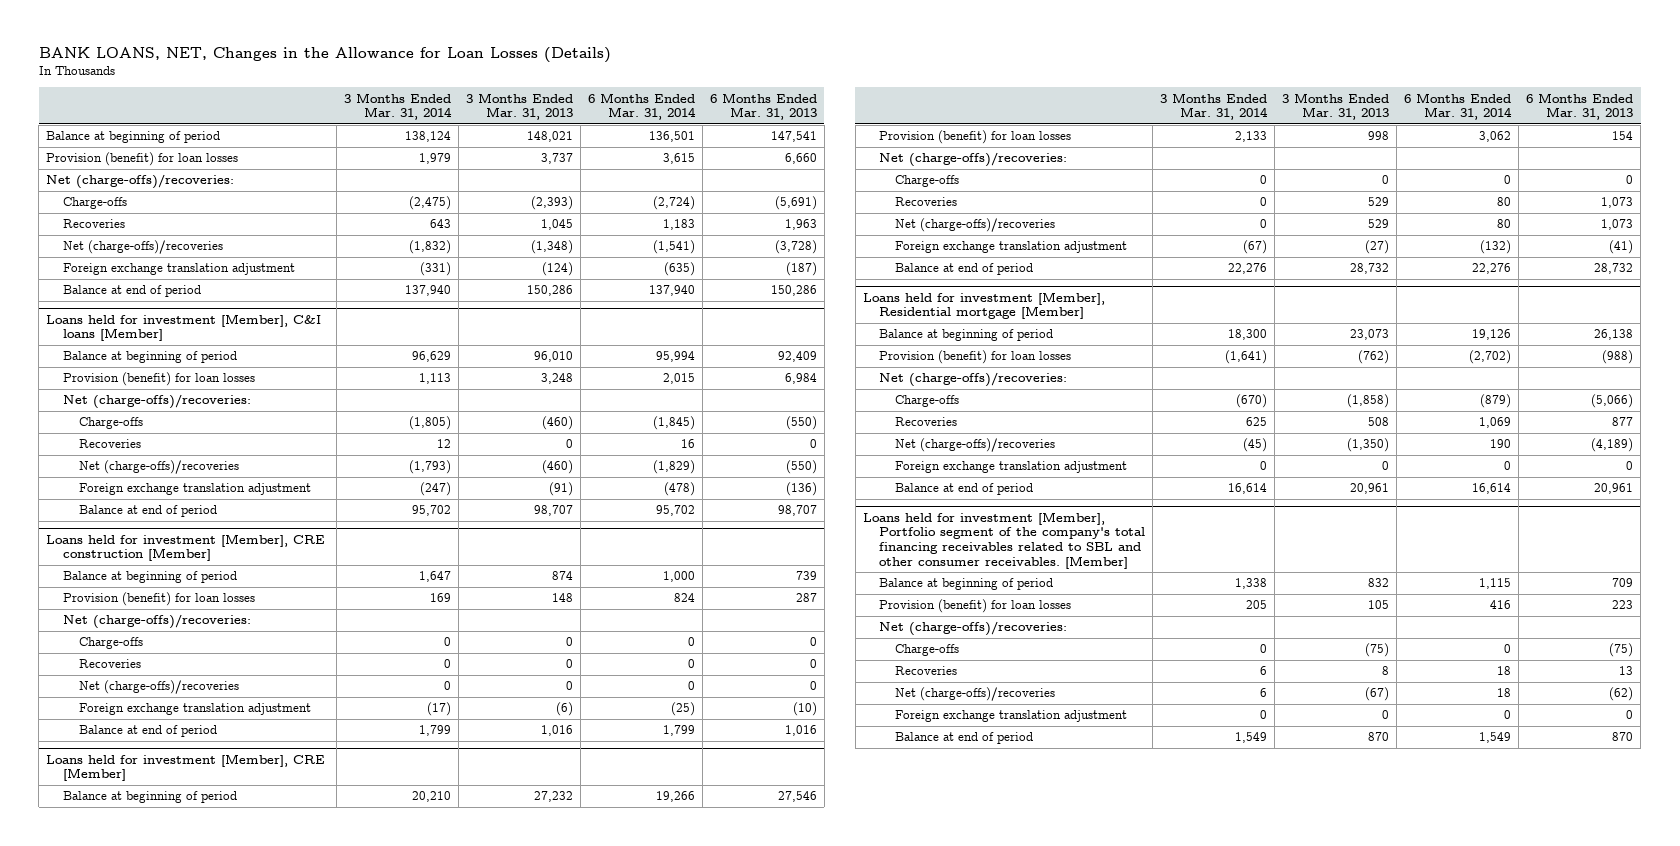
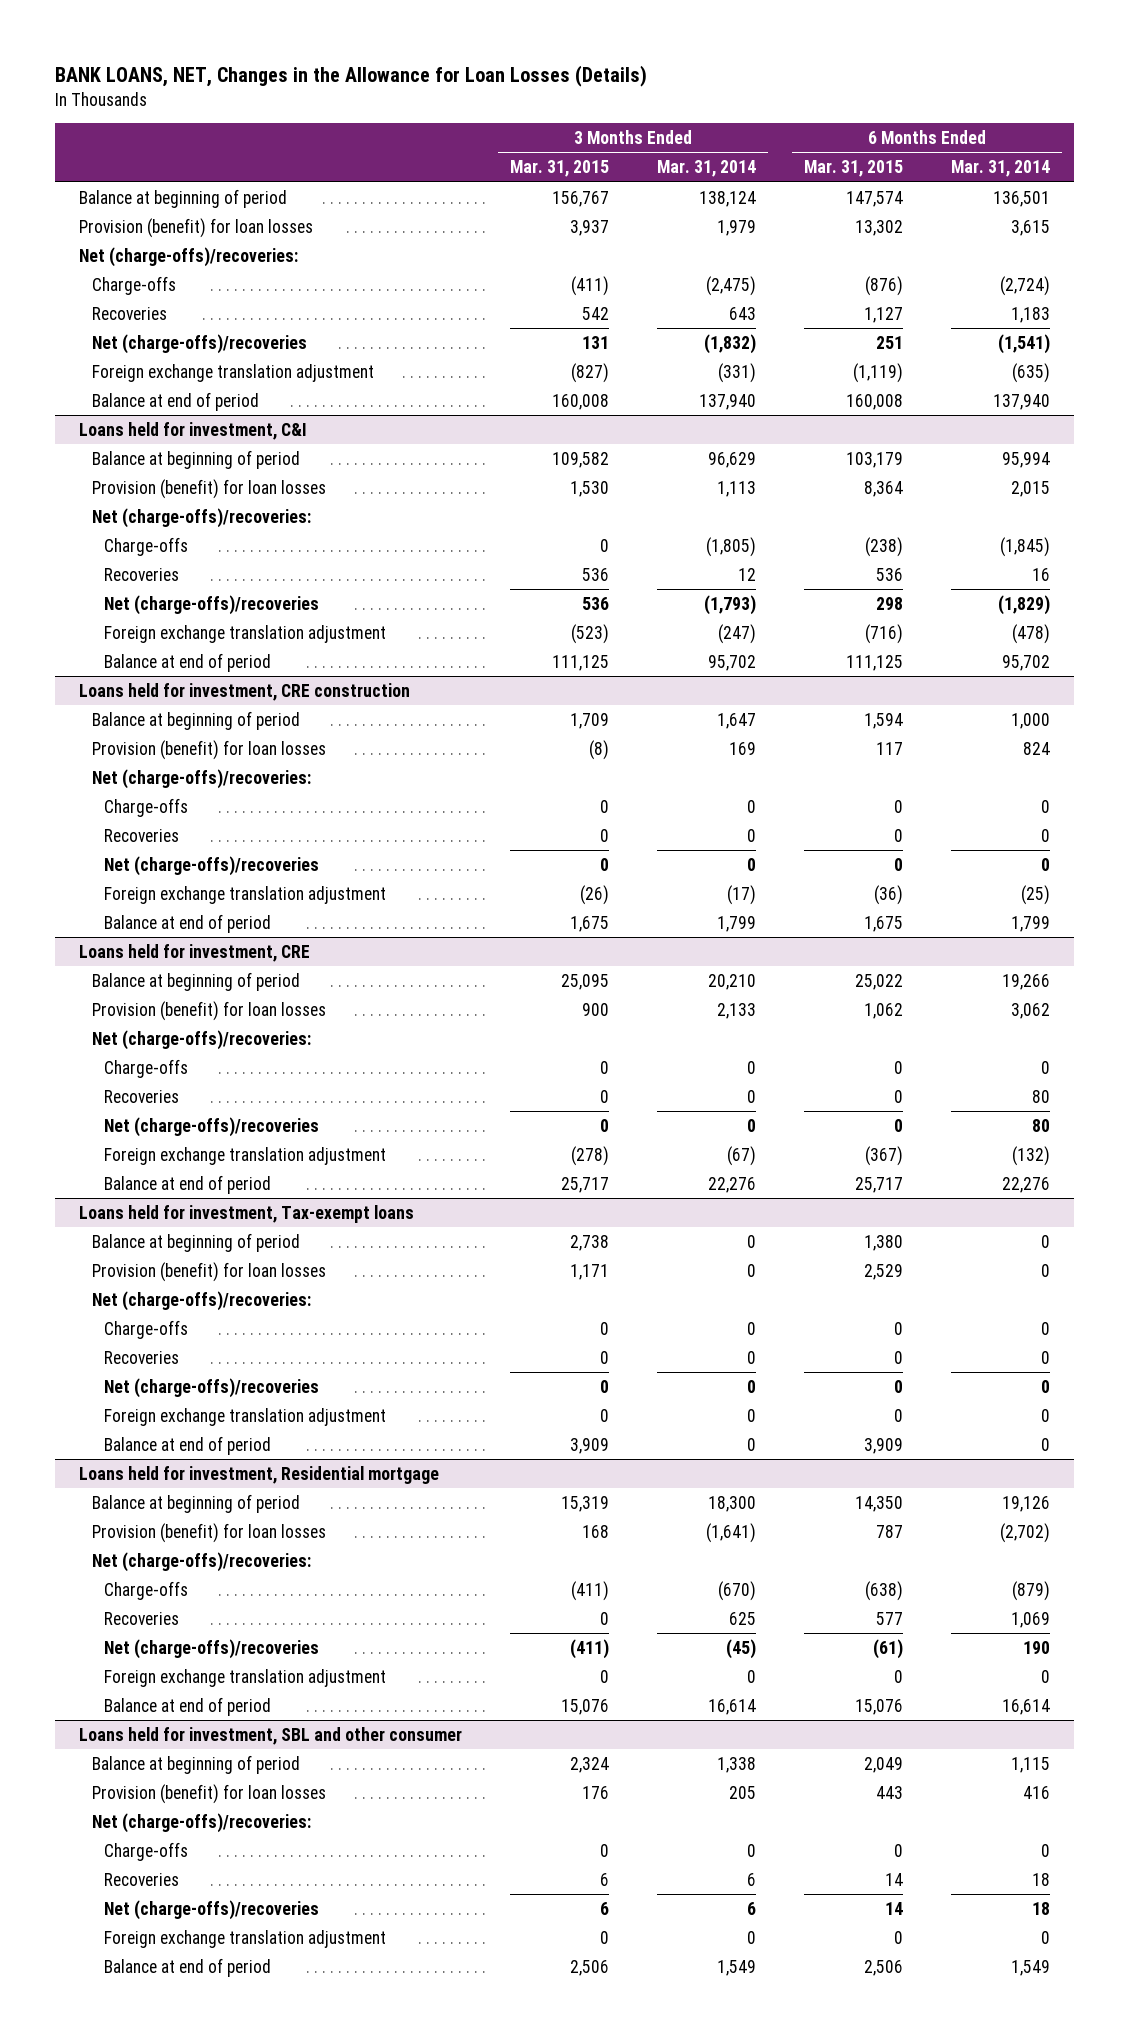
[465,92,573,121] 3 Months Ended Mar. 31, 2013 -> none
[709,92,817,121] 6 Months Ended Mar. 31, 2013 -> none
none -> [509,160,609,178] Mar. 31, 2015
none -> [804,160,904,178] Mar. 31, 2015
[46,313,322,342] Loans held for investment [Member], C&I loans [Member] -> [78,421,307,440] Loans held for investment, C&I
[46,533,326,562] Loans held for investment [Member], CRE construction [Member] -> [78,682,410,701] Loans held for investment, CRE construction
[46,753,326,782] Loans held for investment [Member], CRE [Member] -> [78,943,310,962] Loans held for investment, CRE
none -> [78,1204,414,1223] Loans held for investment, Tax-exempt loans
none -> [91,1232,300,1252] Balance at beginning of period
none -> [91,1261,326,1282] Provision (benefit) for loan losses
none -> [91,1290,311,1311] Net (charge-offs)/recoveries:
none -> [104,1319,189,1339] Charge-offs
none -> [104,1350,180,1364] Recoveries
none -> [104,1377,320,1398] Net (charge-offs)/recoveries
none -> [104,1407,387,1426] Foreign exchange translation adjustment
none -> [104,1435,272,1455] Balance at end of period
[862,291,1105,320] Loans held for investment [Member], Residential mortgage [Member] -> [78,1465,439,1484] Loans held for investment, Residential mortgage
[862,511,1146,569] Loans held for investment [Member], Portfolio segment of the company's total financing receivables related to SBL and other consumer receivables. [Member] -> none
none -> [78,1726,462,1745] Loans held for investment, SBL and other consumer

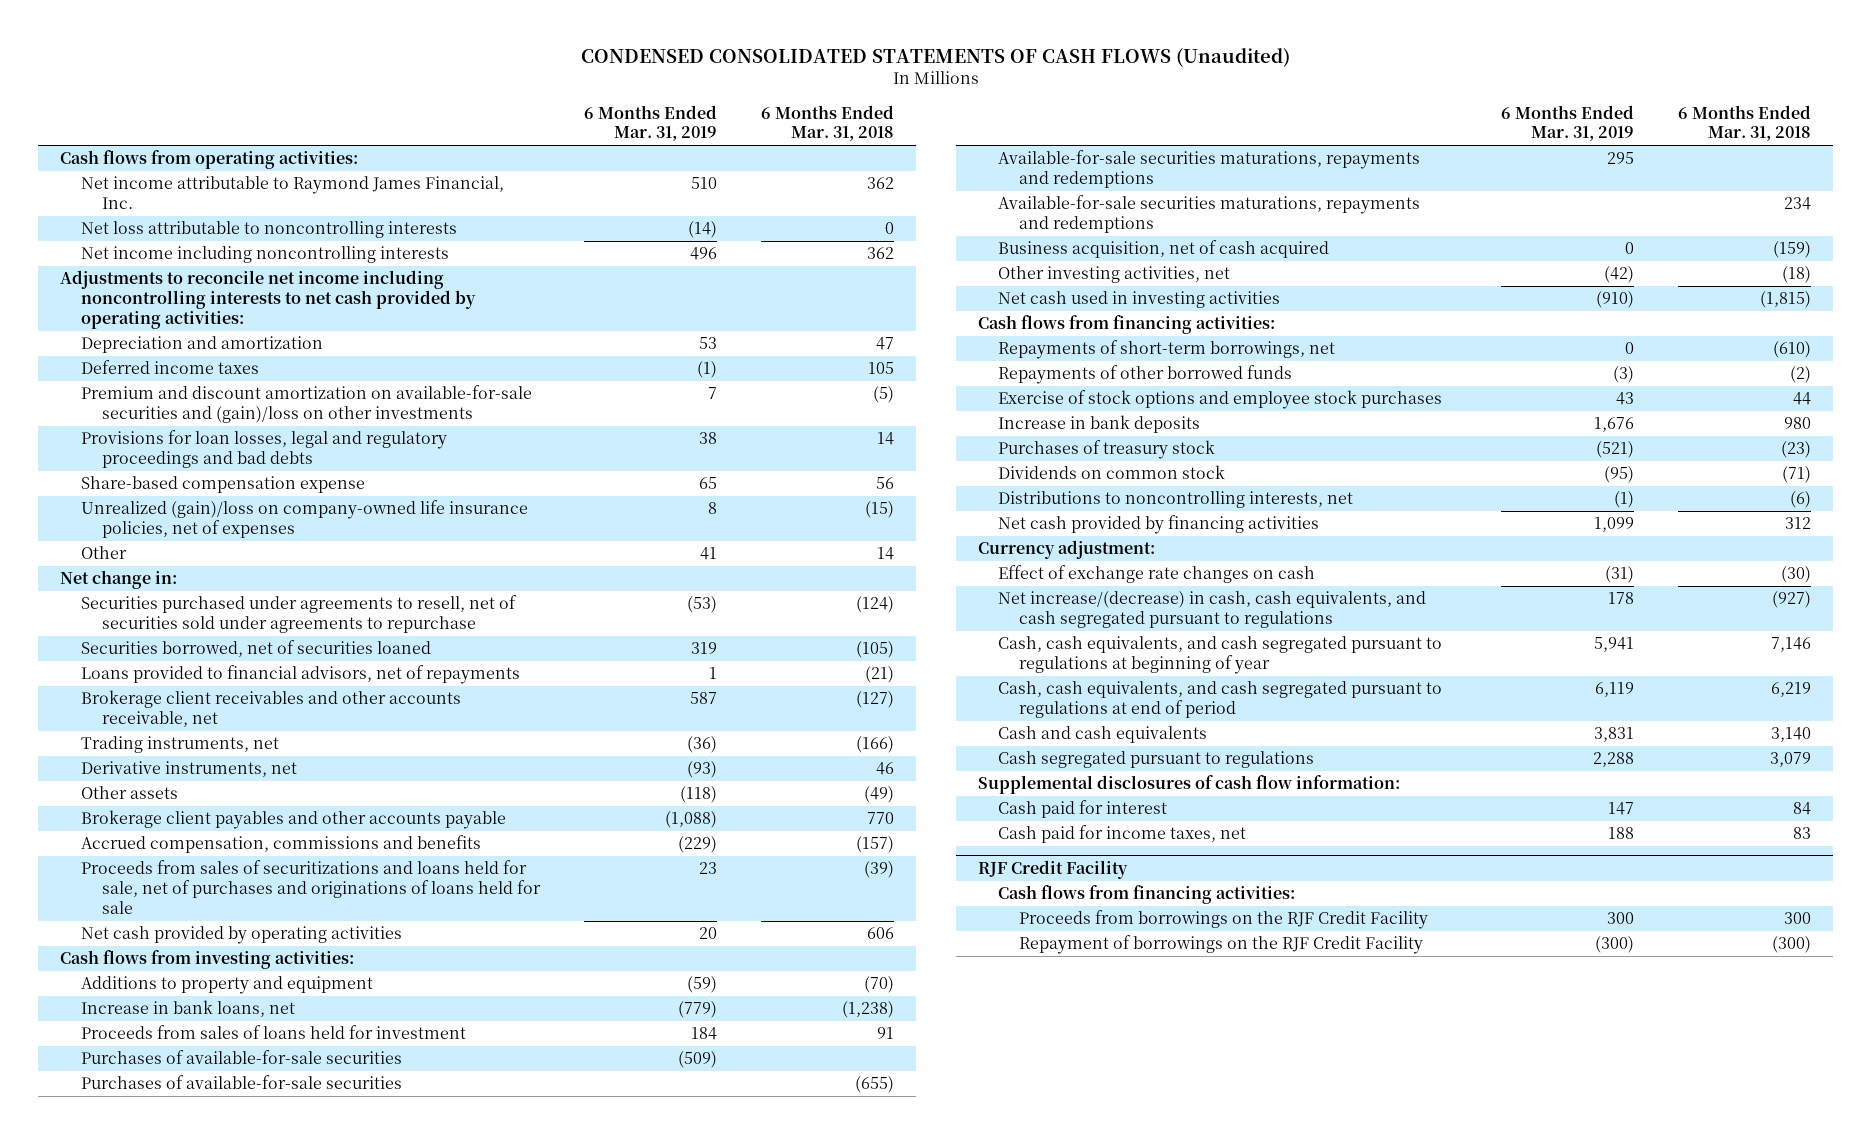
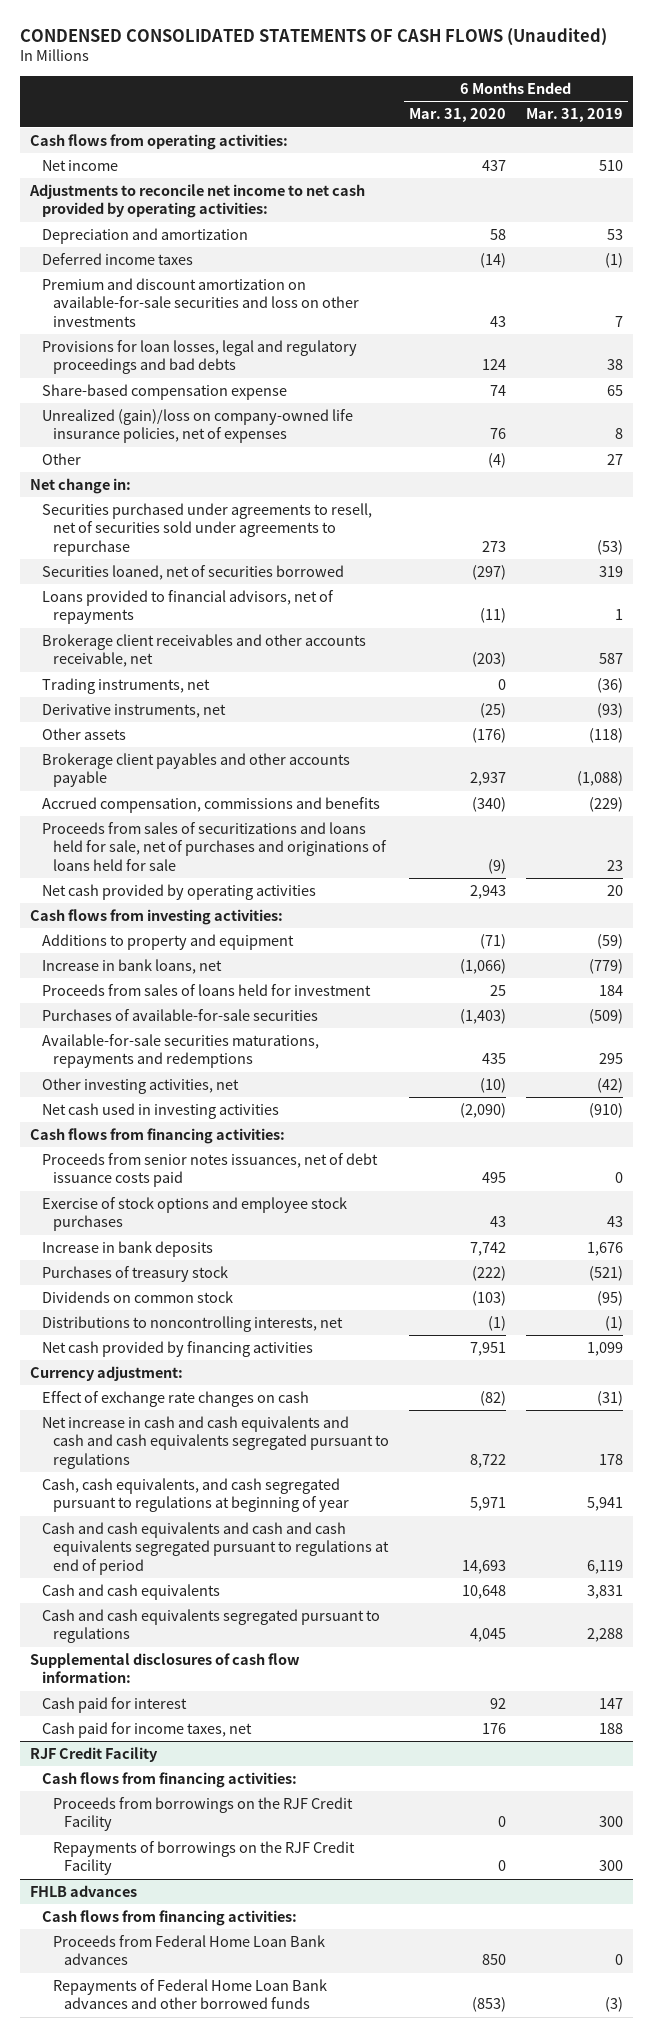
[760,104,894,142] 6 Months Ended Mar. 31, 2018 -> none
none -> [408,108,506,123] Mar. 31, 2020
[80,221,457,239] Net loss attributable to noncontrolling interests -> none
[80,246,449,264] Net income including noncontrolling interests -> none
[80,176,504,210] Net income attributable to Raymond James Financial, Inc. -> [41,159,118,171] Net income
[59,270,476,330] Adjustments to reconcile net income including noncontrolling interests to net cash provided by operating activities: -> [29,183,366,219] Adjustments to reconcile net income to net cash provided by operating activities:
[80,385,532,424] Premium and discount amortization on available-for-sale securities and (gain)/loss on other investments -> [41,277,359,327] Premium and discount amortization on available-for-sale securities and loss on other investments
[699,547,717,561] 41 -> [606,453,623,465] 27
[80,640,431,658] Securities borrowed, net of securities loaned -> [41,564,344,580] Securities loaned, net of securities borrowed
[80,1075,402,1090] Purchases of available-for-sale securities -> none
[998,195,1421,234] Available-for-sale securities maturations, repayments and redemptions -> none
[998,240,1330,259] Business acquisition, net of cash acquired -> none
[998,340,1336,360] Repayments of short-term borrowings, net -> none
[998,365,1293,385] Repayments of other borrowed funds -> none
none -> [41,1152,378,1188] Proceeds from senior notes issuances, net of debt issuance costs paid
[998,591,1427,629] Net increase/(decrease) in cash, cash equivalents, and cash segregated pursuant to regulations -> [41,1415,389,1469] Net increase in cash and cash equivalents and cash and cash equivalents segregated pursuant to regulations
[998,681,1443,719] Cash, cash equivalents, and cash segregated pursuant to regulations at end of period -> [41,1521,389,1575] Cash and cash equivalents and cash and cash equivalents segregated pursuant to regulations at end of period
[998,751,1315,769] Cash segregated pursuant to regulations -> [41,1608,380,1644] Cash and cash equivalents segregated pursuant to regulations
[1019,935,1424,955] Repayment of borrowings on the RJF Credit Facility -> [52,1840,355,1876] Repayments of borrowings on the RJF Credit Facility
[1595,936,1635,954] (300) -> [598,1860,623,1872] 300
none -> [30,1884,138,1897] FHLB advances
none -> [41,1909,297,1926] Cash flows from financing activities:
none -> [52,1934,325,1966] Proceeds from Federal Home Loan Bank advances
none -> [52,1978,327,2010] Repayments of Federal Home Loan Bank advances and other borrowed funds

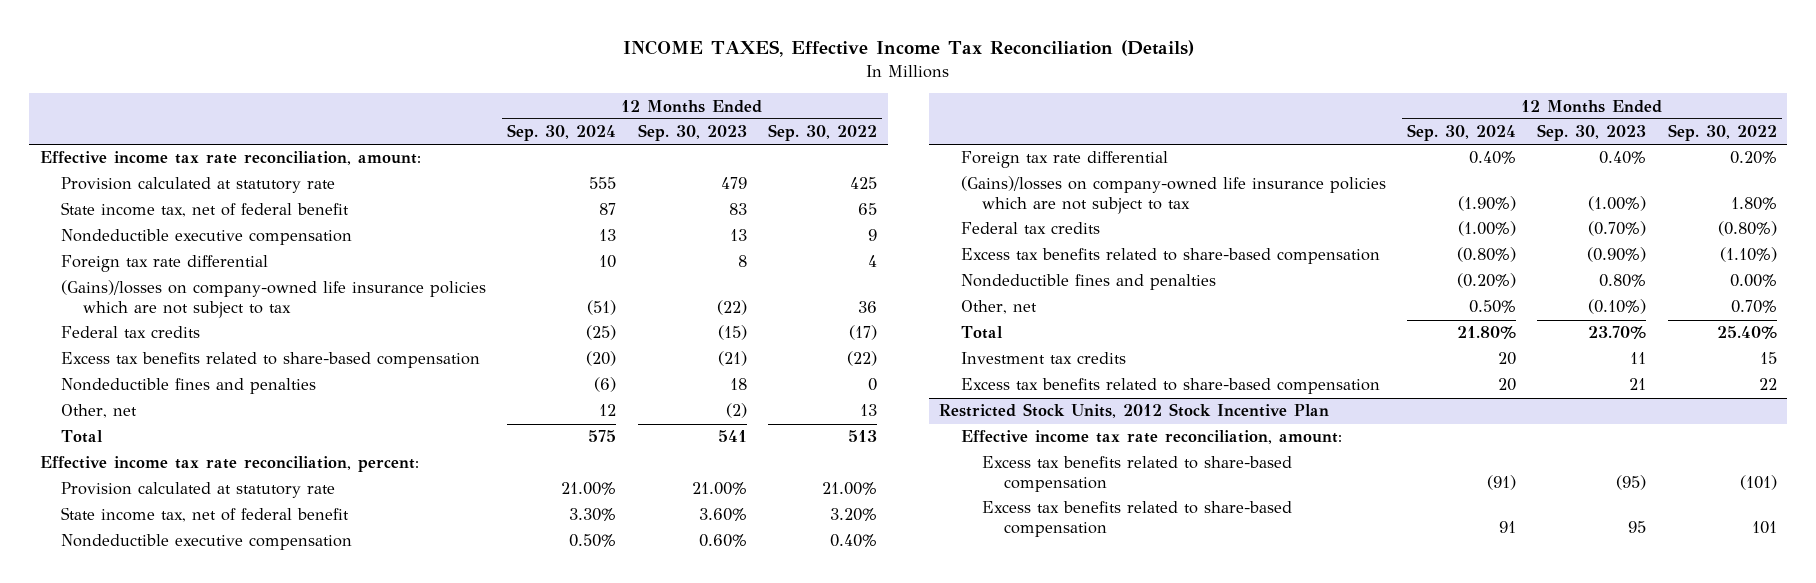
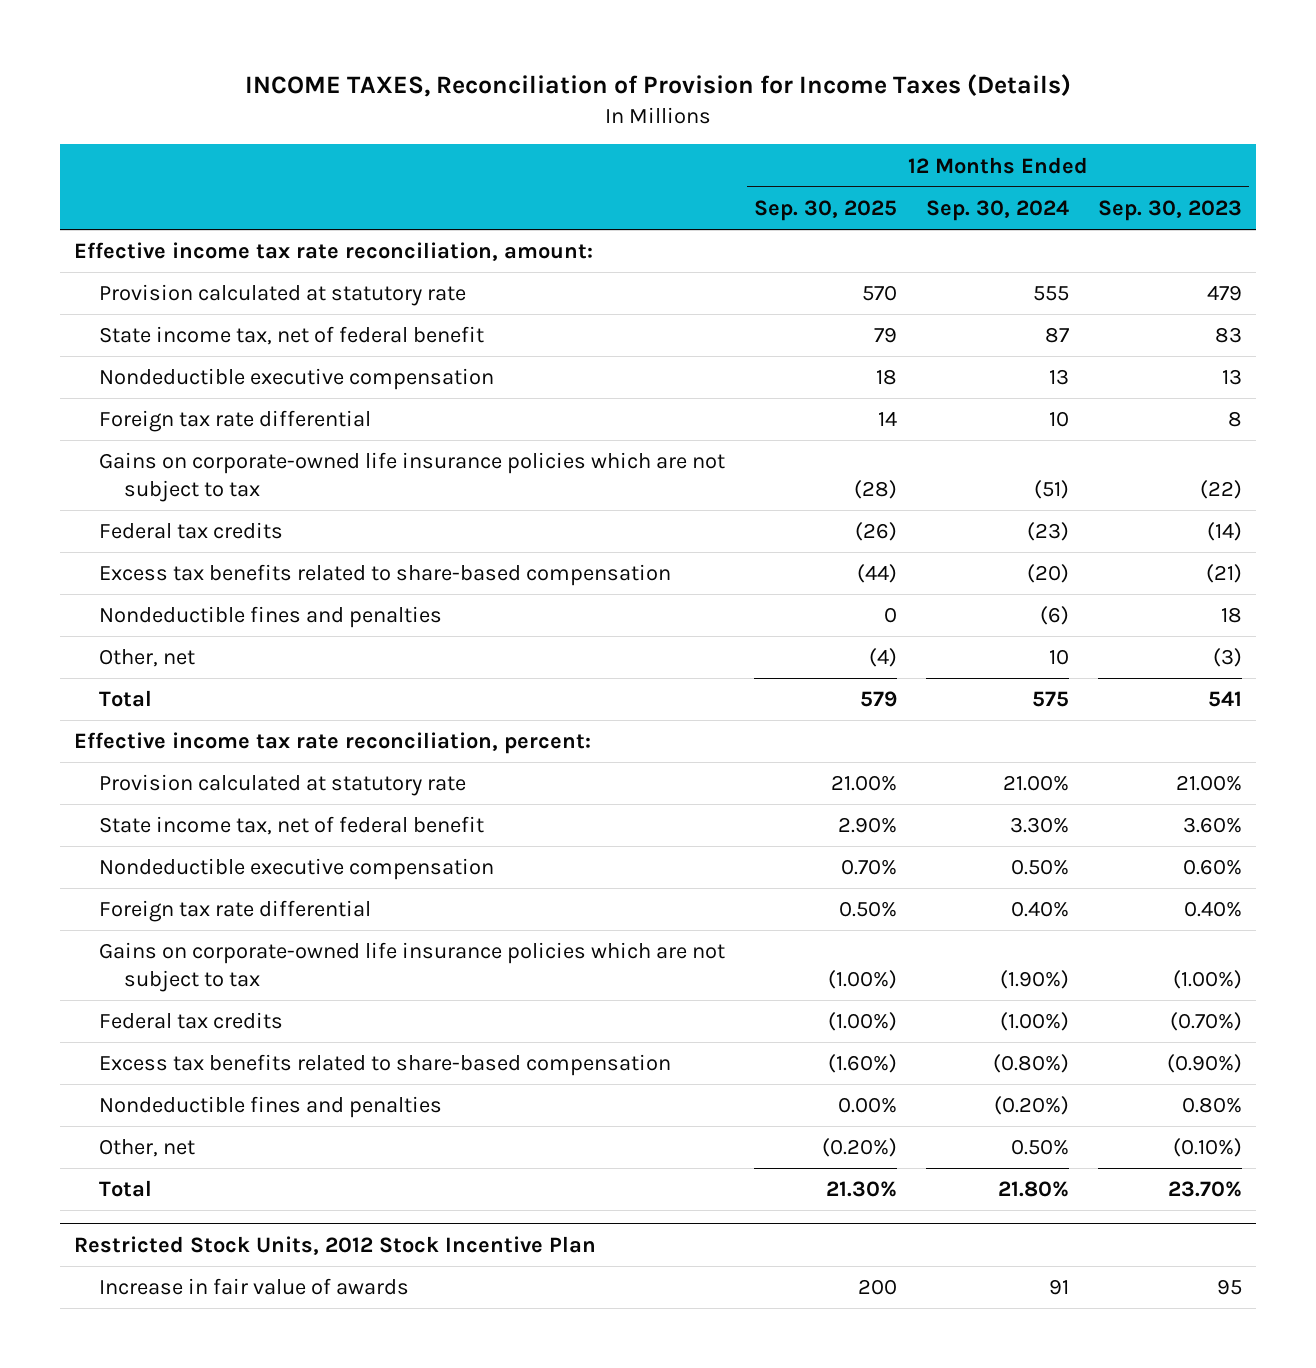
[623,40,1195,58] INCOME TAXES, Effective Income Tax Reconciliation (Details) -> [244,74,1071,98] INCOME TAXES, Reconciliation of Provision for Income Taxes (Details)
[767,124,877,142] Sep. 30, 2022 -> none
none -> [753,199,897,221] Sep. 30, 2025
[61,280,487,318] (Gains)/losses on company-owned life insurance policies which are not subject to tax -> [98,452,725,502] Gains on corporate-owned life insurance policies which are not subject to tax
[586,325,617,341] (25) -> [1026,522,1069,542] (23)
[717,325,747,341] (15) -> [1206,522,1242,542] (14)
[599,404,617,417] 12 -> [1048,649,1069,666] 10
[725,403,747,419] (2) -> [1212,648,1242,668] (3)
[960,176,1386,214] (Gains)/losses on company-owned life insurance policies which are not subject to tax -> [98,942,725,992] Gains on corporate-owned life insurance policies which are not subject to tax
[960,352,1126,365] Investment tax credits -> none
[960,378,1380,395] Excess tax benefits related to share-based compensation -> none
[960,430,1342,445] Effective income tax rate reconciliation, amount: -> none
[982,456,1293,492] Excess tax benefits related to share-based compensation -> none
[982,501,1293,537] Excess tax benefits related to share-based compensation -> [98,1278,409,1296] Increase in fair value of awards

